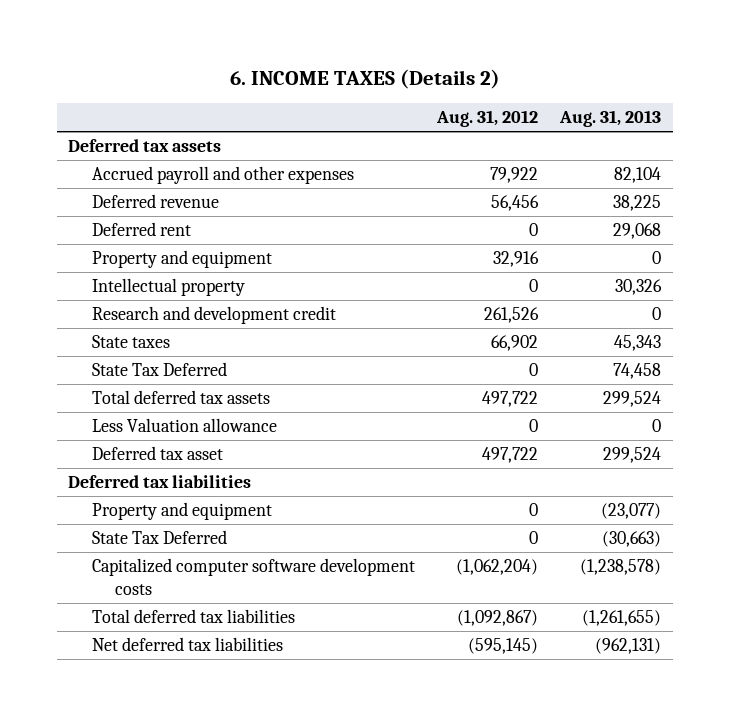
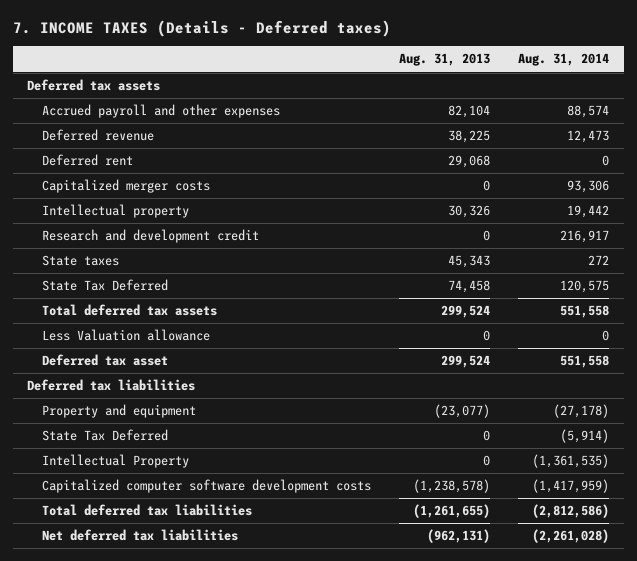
[229,68,500,89] 6. INCOME TAXES (Details 2) -> [13,20,392,38] 7. INCOME TAXES (Details - Deferred taxes)
[436,110,539,128] Aug. 31, 2012 -> none
none -> [518,53,610,67] Aug. 31, 2014
[91,250,272,269] Property and equipment -> none
none -> [41,179,210,194] Capitalized merger costs
[602,531,662,548] (30,663) -> [483,430,491,442] 0
none -> [41,454,189,469] Intellectual Property

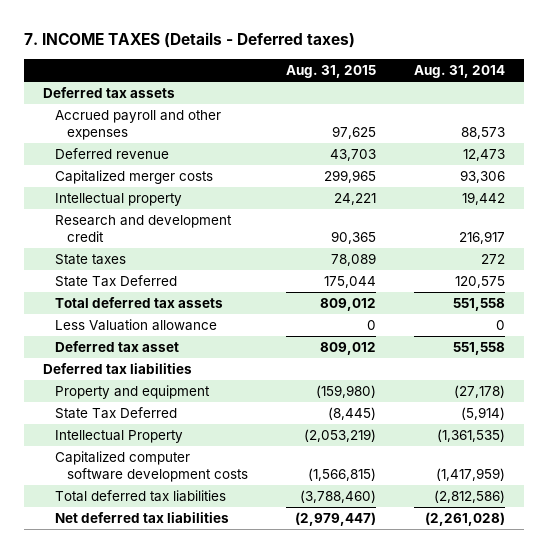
[399,53,491,67] Aug. 31, 2013 -> none
none -> [285,64,376,78] Aug. 31, 2015
[567,105,610,119] 88,574 -> [460,126,505,139] 88,573
[41,154,133,167] Deferred rent -> none

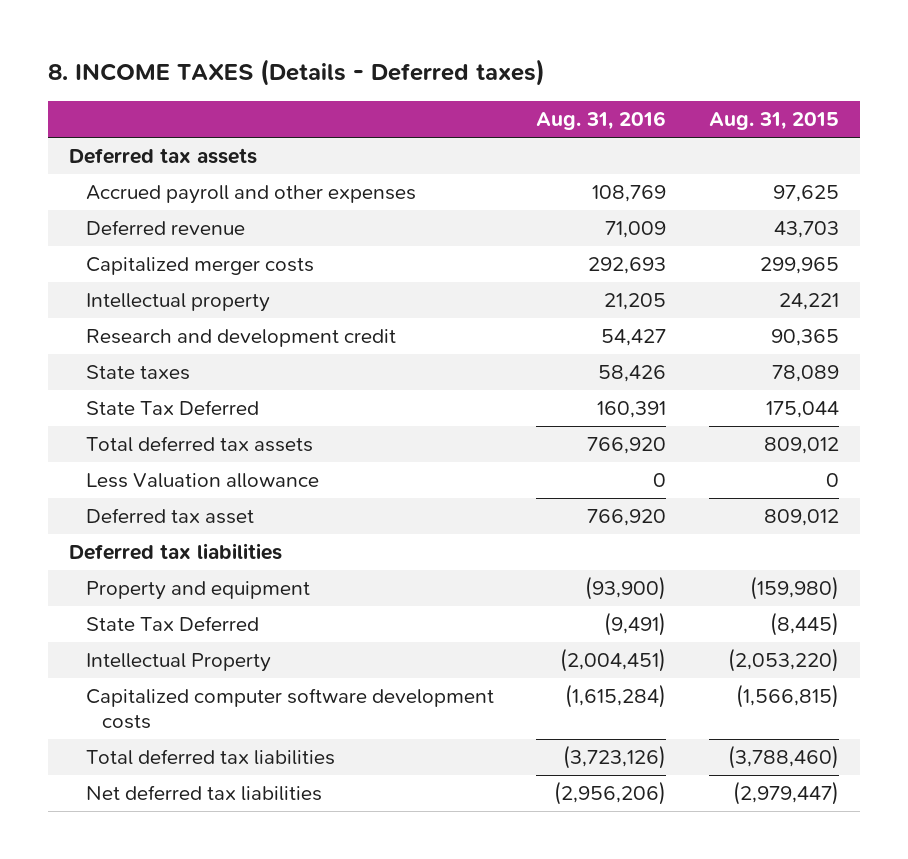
[23,32,355,49] 7. INCOME TAXES (Details - Deferred taxes) -> [47,59,545,87] 8. INCOME TAXES (Details - Deferred taxes)
[413,64,505,78] Aug. 31, 2014 -> none
none -> [536,111,667,131] Aug. 31, 2016
[303,429,376,443] (2,053,219) -> [727,648,839,673] (2,053,220)

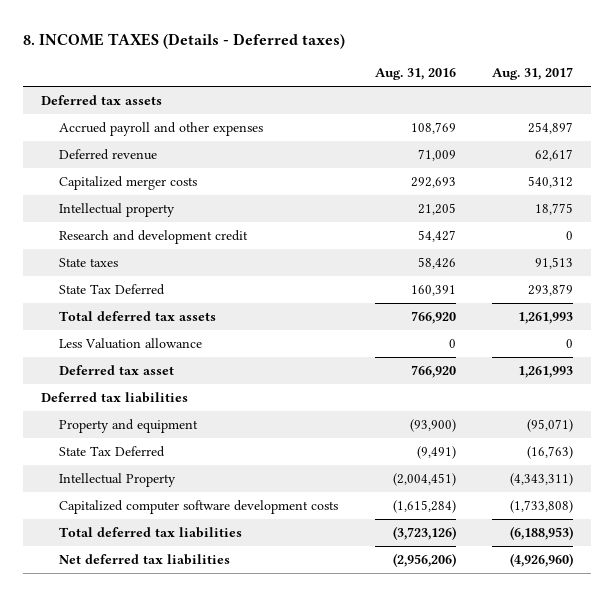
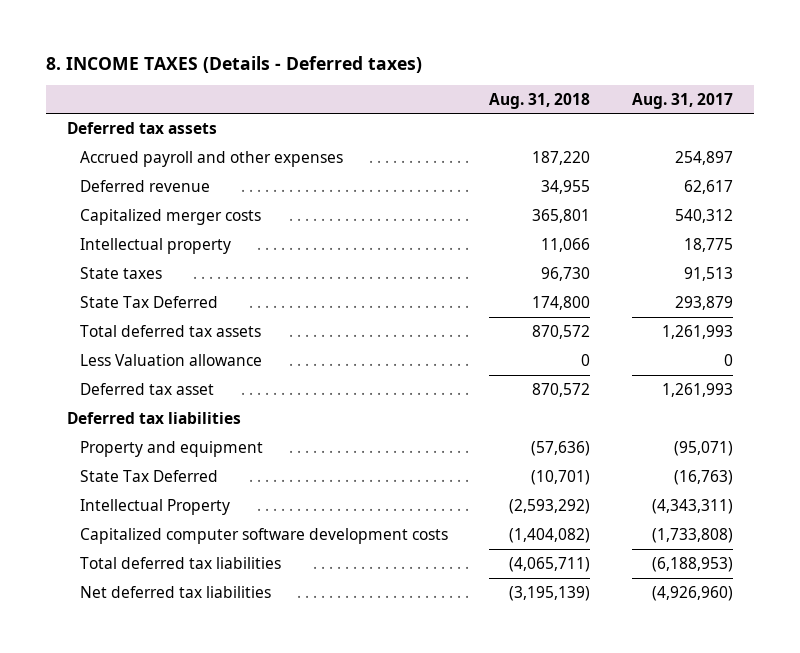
[374,68,456,81] Aug. 31, 2016 -> none
none -> [489,92,591,109] Aug. 31, 2018
[59,230,249,245] Research and development credit -> none

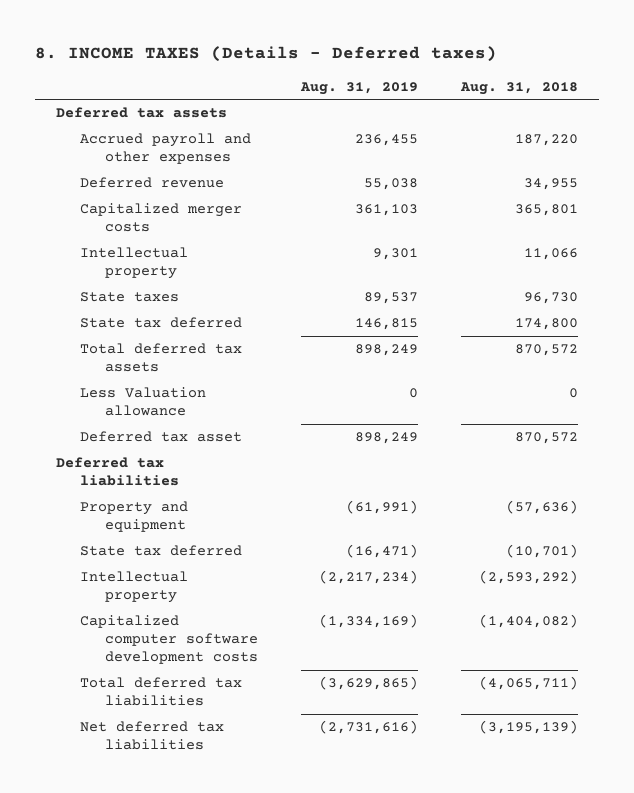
[631,92,733,109] Aug. 31, 2017 -> none
none -> [299,81,418,95] Aug. 31, 2019
[79,295,218,308] State Tax Deferred -> [80,317,243,329] State tax deferred
[79,469,218,482] State Tax Deferred -> [80,545,243,557] State tax deferred
[79,498,230,515] Intellectual Property -> [80,571,189,604] Intellectual property

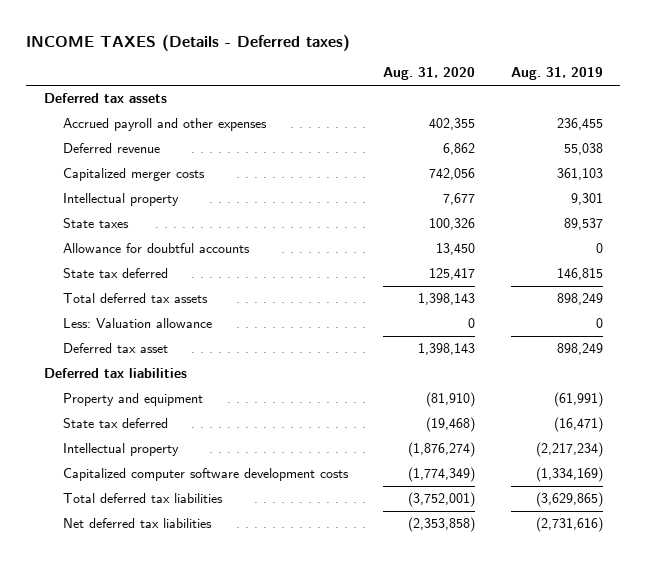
[34,46,497,63] 8. INCOME TAXES (Details - Deferred taxes) -> [25,34,350,51] INCOME TAXES (Details - Deferred taxes)
[459,81,578,95] Aug. 31, 2018 -> none
none -> [383,67,476,81] Aug. 31, 2020
none -> [63,243,251,254] Allowance for doubtful accounts
[80,387,207,417] Less Valuation allowance -> [63,318,213,329] Less: Valuation allowance

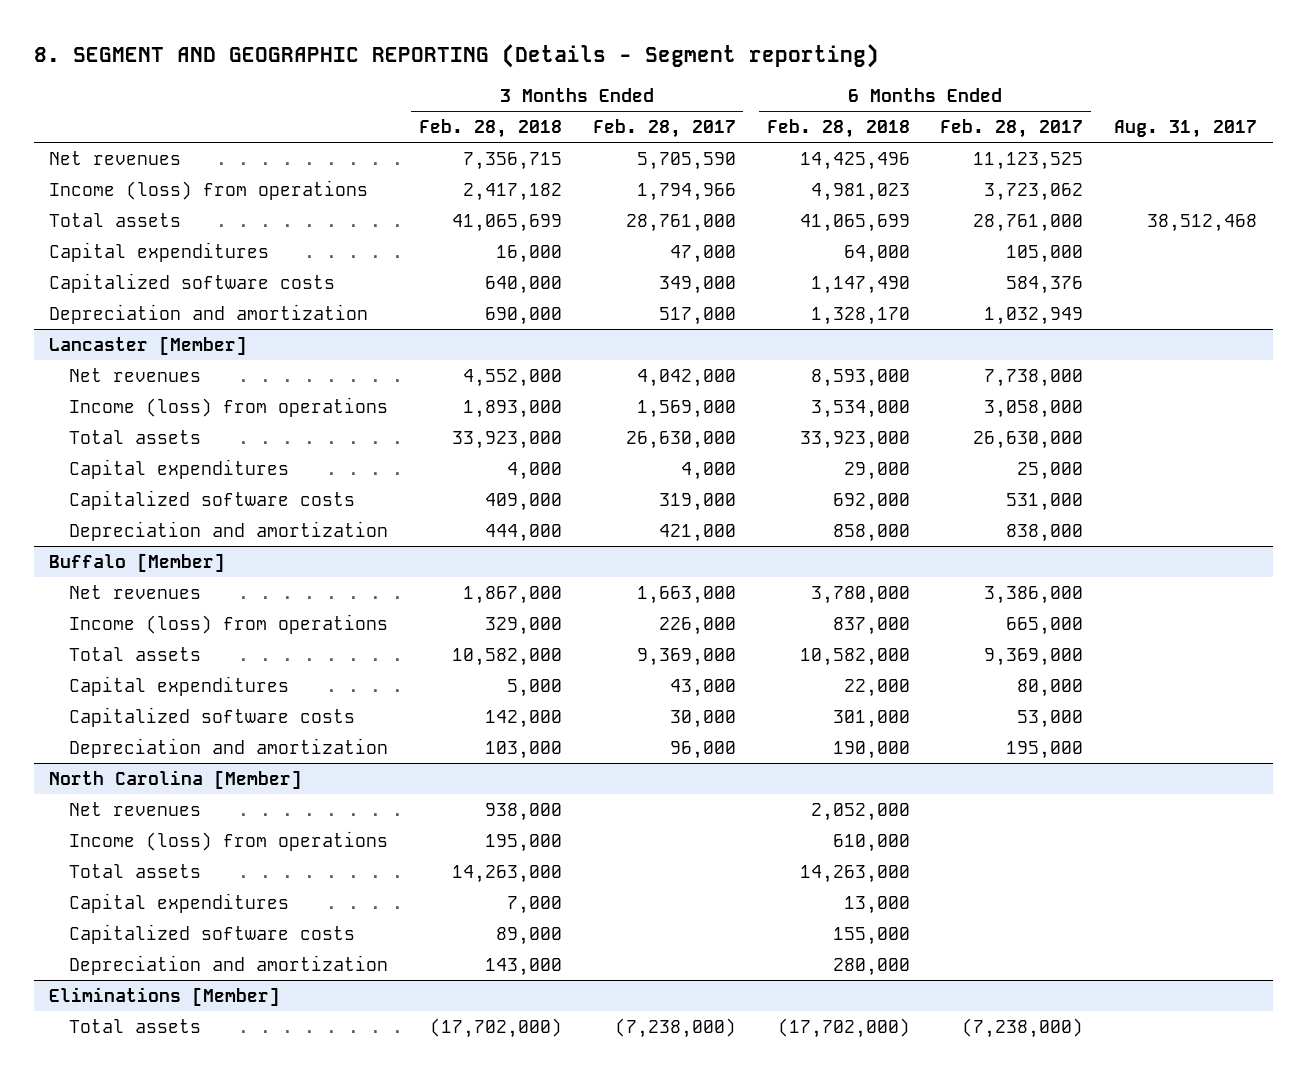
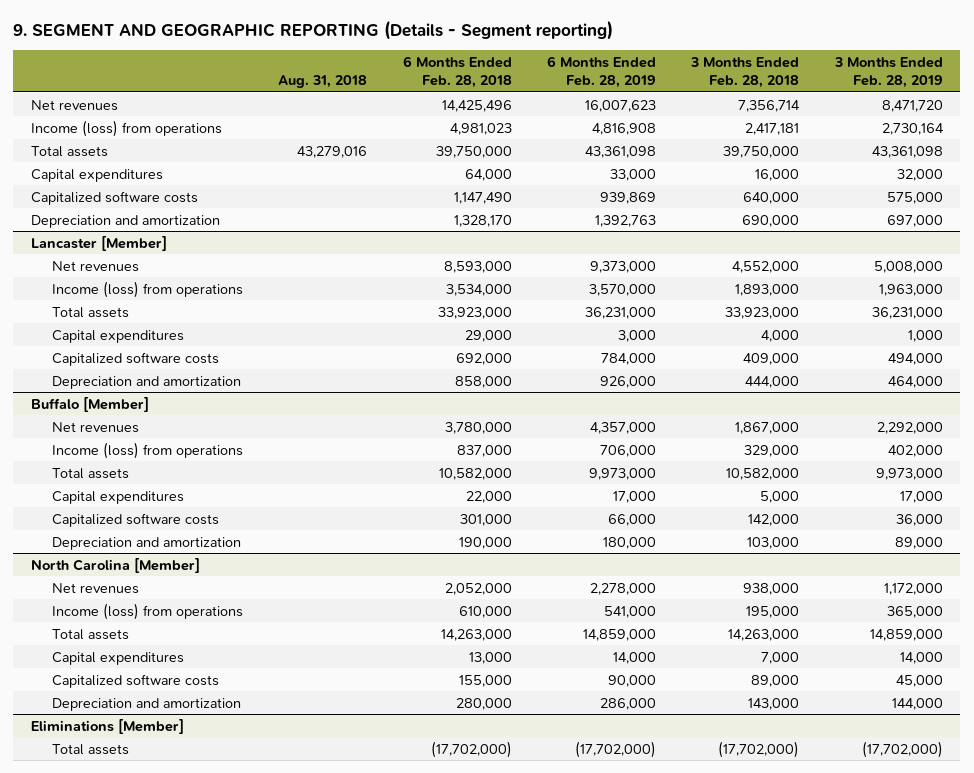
[33,43,879,68] 8. SEGMENT AND GEOGRAPHIC REPORTING (Details - Segment reporting) -> [13,19,614,40] 9. SEGMENT AND GEOGRAPHIC REPORTING (Details - Segment reporting)
[592,118,736,138] Feb. 28, 2017 -> none
[940,118,1084,138] Feb. 28, 2017 -> none
[1114,119,1258,138] Aug. 31, 2017 -> none
none -> [278,75,368,89] Aug. 31, 2018
none -> [546,56,656,89] 6 Months Ended Feb. 28, 2019
none -> [833,57,943,89] 3 Months Ended Feb. 28, 2019
[462,151,562,170] 7,356,715 -> [738,99,801,112] 7,356,714
[462,182,562,201] 2,417,182 -> [745,122,800,135] 2,417,181
[451,213,562,232] 41,065,699 -> [723,145,800,158] 39,750,000
[799,213,910,232] 41,065,699 -> [435,145,512,158] 39,750,000

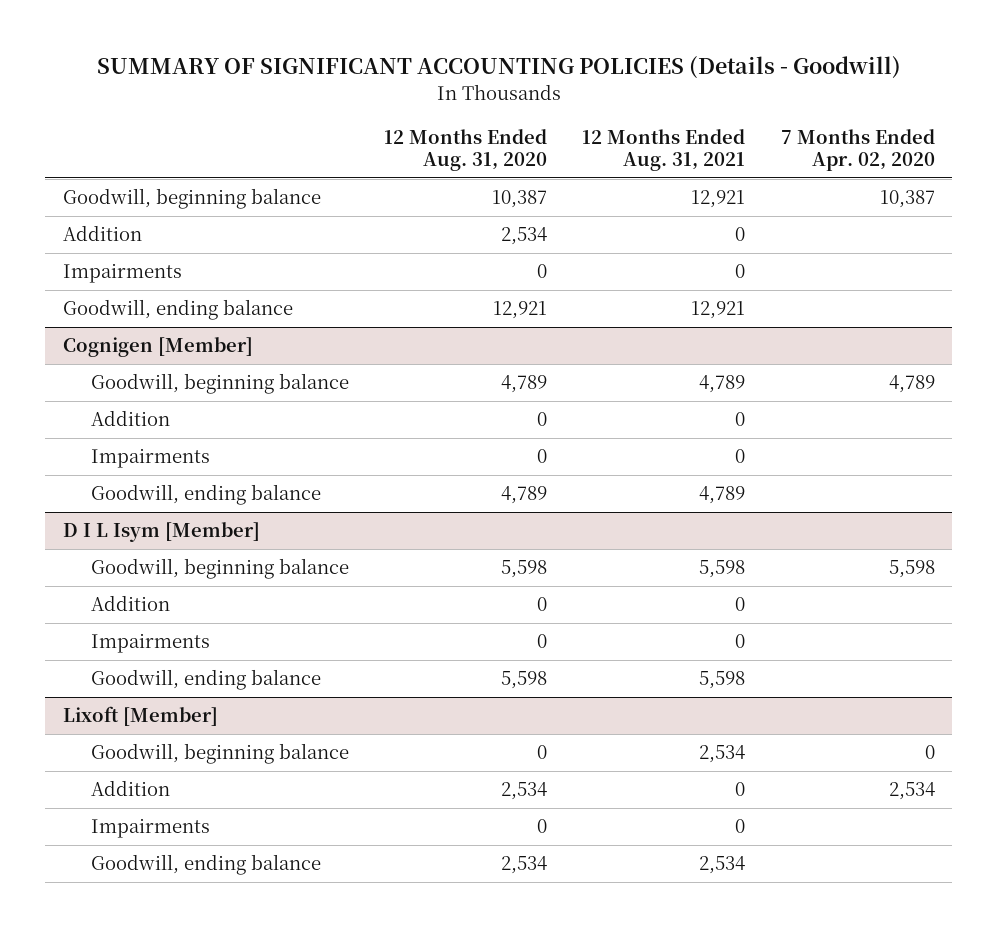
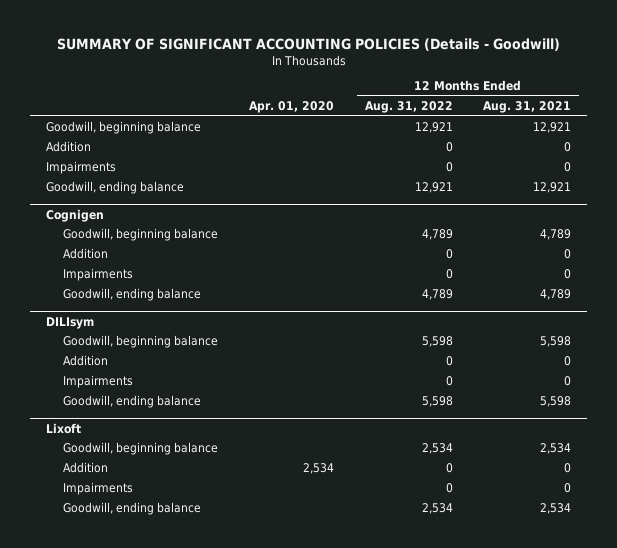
[384,128,548,172] 12 Months Ended Aug. 31, 2020 -> none
[780,128,935,172] 7 Months Ended Apr. 02, 2020 -> none
none -> [248,101,334,114] Apr. 01, 2020
none -> [364,101,453,114] Aug. 31, 2022
[62,337,253,358] Cognigen [Member] -> [45,208,104,222] Cognigen
[62,522,260,543] D I L Isym [Member] -> [45,316,94,329] DILIsym
[62,706,218,727] Lixoft [Member] -> [45,422,81,434] Lixoft

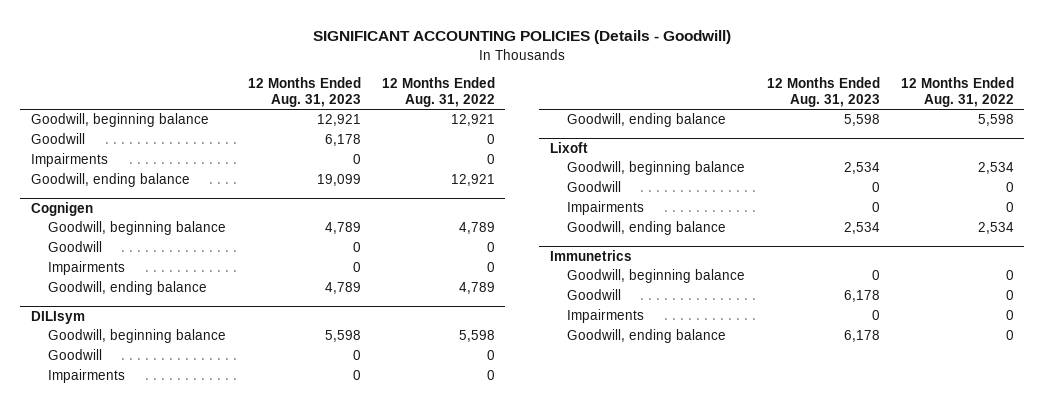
[56,37,560,51] SUMMARY OF SIGNIFICANT ACCOUNTING POLICIES (Details - Goodwill) -> [313,30,732,45] SIGNIFICANT ACCOUNTING POLICIES (Details - Goodwill)
[248,101,334,114] Apr. 01, 2020 -> none
[483,101,572,114] Aug. 31, 2021 -> none
none -> [247,76,361,108] 12 Months Ended Aug. 31, 2023
[45,141,91,153] Addition -> [30,133,85,145] Goodwill
[62,248,108,260] Addition -> [48,241,103,253] Goodwill
[62,355,108,367] Addition -> [48,349,103,361] Goodwill
[62,462,108,474] Addition -> [567,181,622,193] Goodwill
none -> [549,249,632,261] Immunetrics
none -> [567,269,746,284] Goodwill, beginning balance
none -> [567,289,622,301] Goodwill
none -> [567,309,645,324] Impairments
none -> [567,329,727,344] Goodwill, ending balance

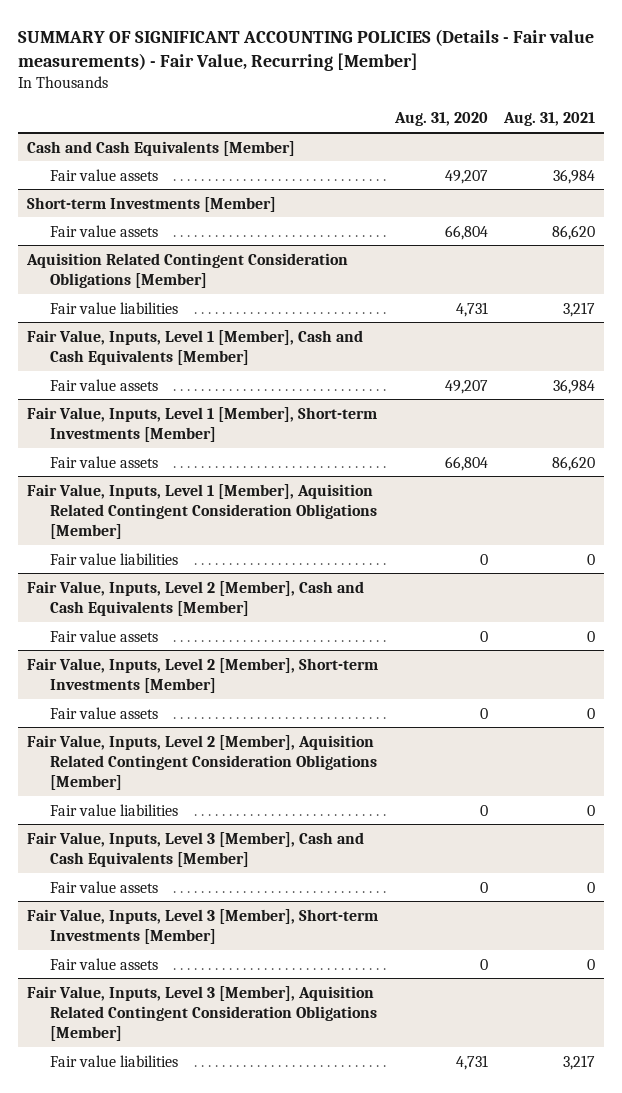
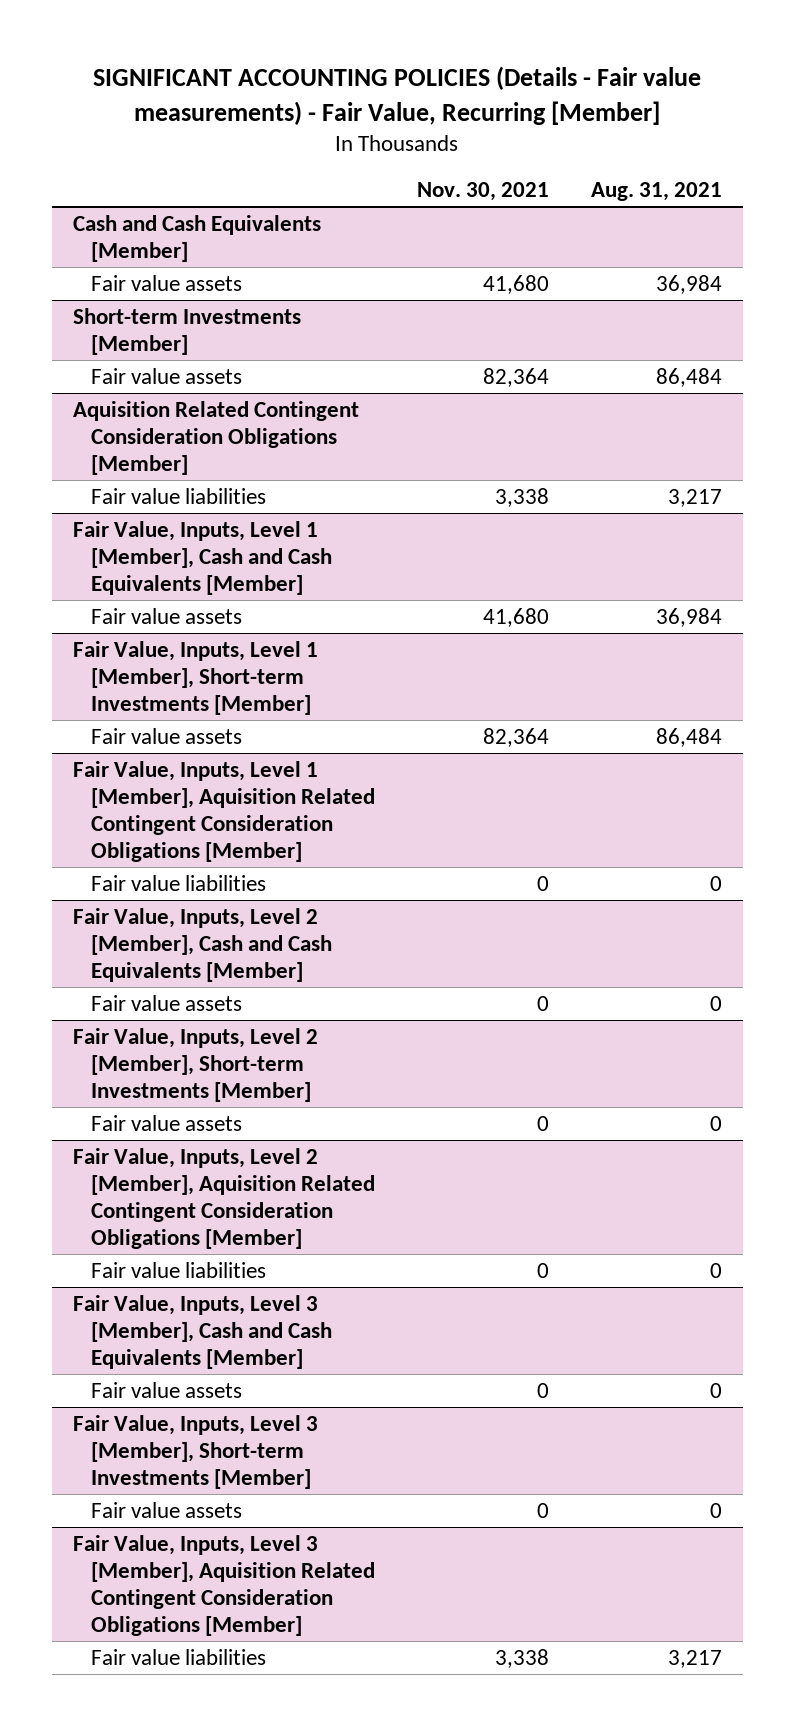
[18,28,595,72] SUMMARY OF SIGNIFICANT ACCOUNTING POLICIES (Details - Fair value measurements) - Fair Value, Recurring [Member] -> [93,66,702,126] SIGNIFICANT ACCOUNTING POLICIES (Details - Fair value measurements) - Fair Value, Recurring [Member]
[393,112,488,127] Aug. 31, 2020 -> none
none -> [416,182,549,202] Nov. 30, 2021
[552,224,596,240] 86,620 -> [655,367,722,387] 86,484
[552,455,596,471] 86,620 -> [655,727,722,747] 86,484

